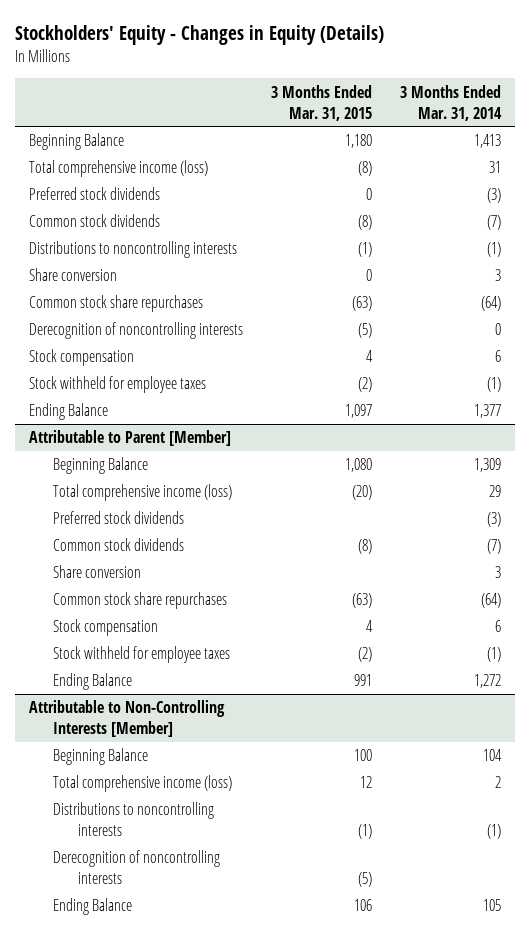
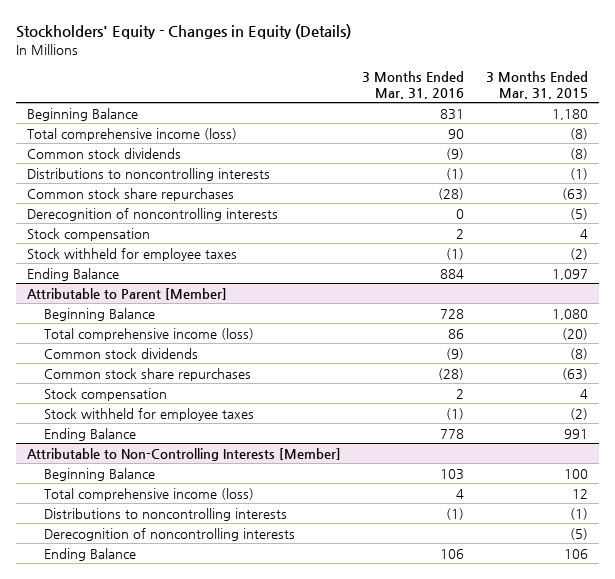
[399,84,502,121] 3 Months Ended Mar. 31, 2014 -> none
none -> [362,71,465,100] 3 Months Ended Mar. 31, 2016
[28,187,160,201] Preferred stock dividends -> none
[28,268,117,282] Share conversion -> none
[53,511,185,525] Preferred stock dividends -> none
[53,565,142,579] Share conversion -> none

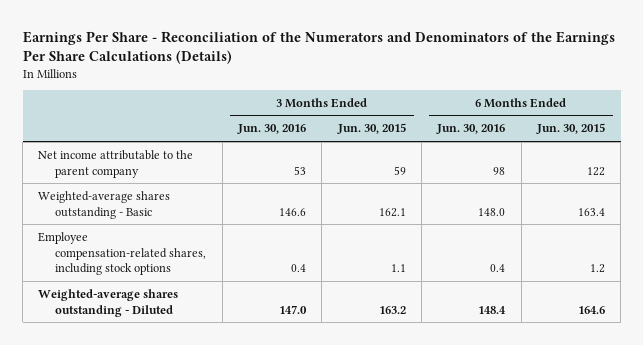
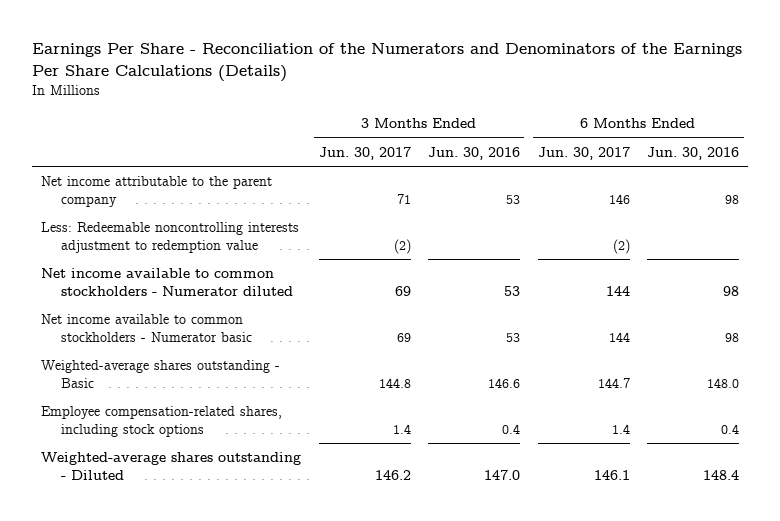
[336,123,406,135] Jun. 30, 2015 -> none
[535,123,605,135] Jun. 30, 2015 -> none
none -> [318,146,411,160] Jun. 30, 2017
none -> [537,146,630,160] Jun. 30, 2017
none -> [41,222,300,253] Less: Redeemable noncontrolling interests adjustment to redemption value
none -> [41,268,293,296] Net income available to common stockholders - Numerator diluted
none -> [41,314,252,342] Net income available to common stockholders - Numerator basic

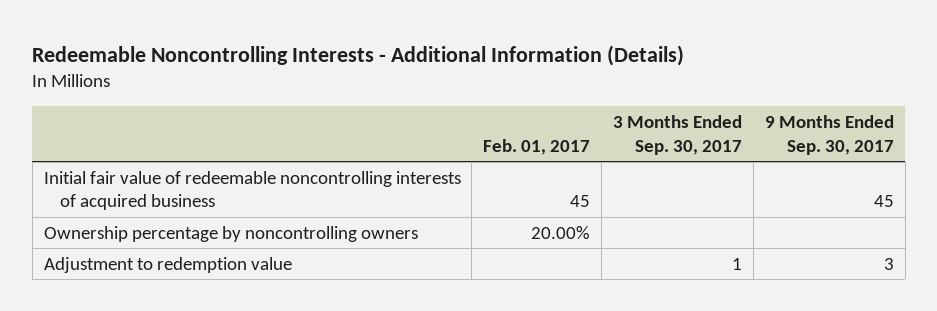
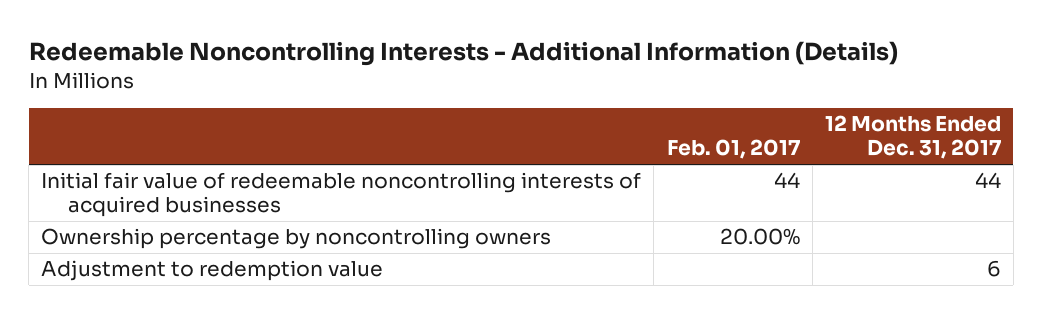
[613,115,743,155] 3 Months Ended Sep. 30, 2017 -> none
[764,115,894,155] 9 Months Ended Sep. 30, 2017 -> none
none -> [824,115,1001,160] 12 Months Ended Dec. 31, 2017
[43,170,461,211] Initial fair value of redeemable noncontrolling interests of acquired business -> [41,172,642,218] Initial fair value of redeemable noncontrolling interests of acquired businesses
[570,195,591,208] 45 -> [773,172,800,189] 44

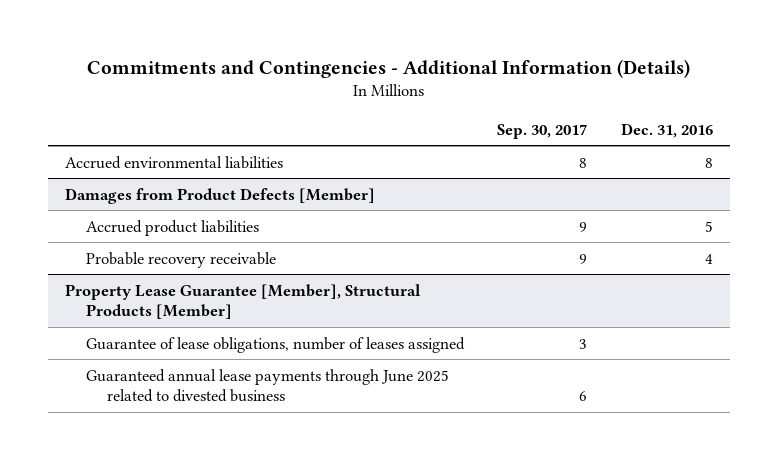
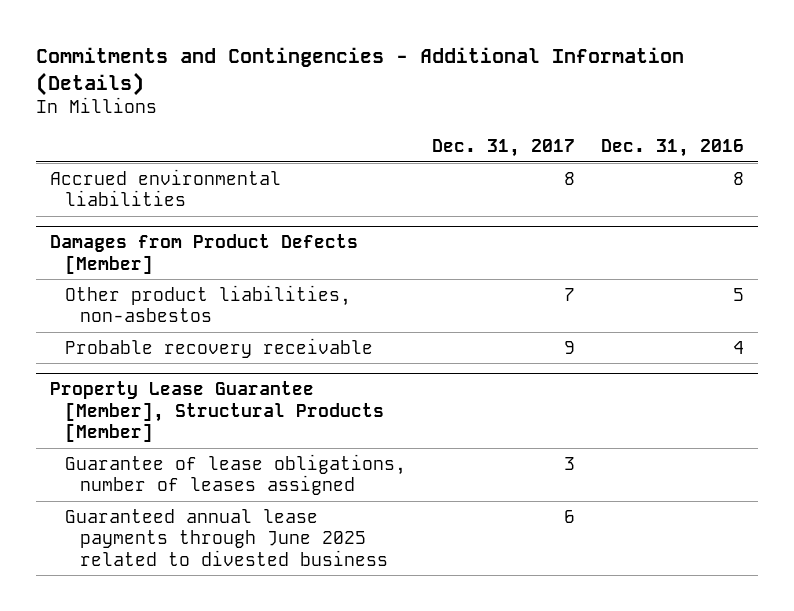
[497,123,588,139] Sep. 30, 2017 -> none
none -> [432,139,576,158] Dec. 31, 2017
[85,219,259,236] Accrued product liabilities -> [64,284,351,323] Other product liabilities, non-asbestos

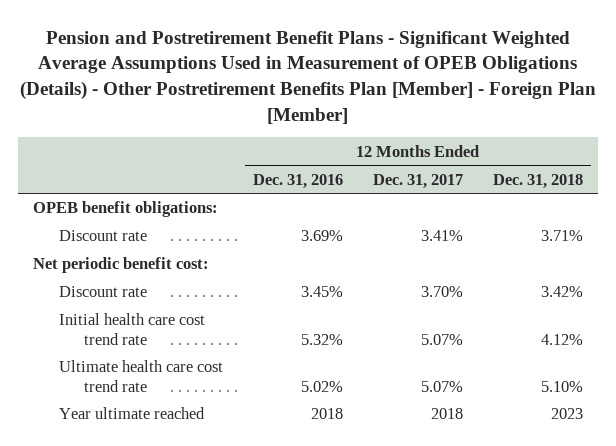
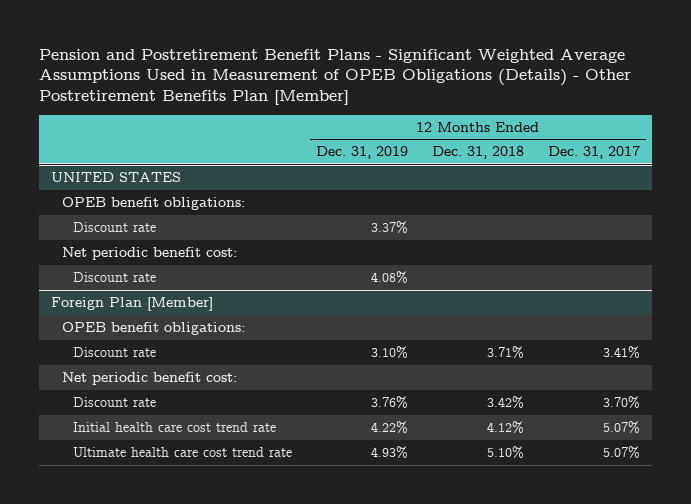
[20,30,597,124] Pension and Postretirement Benefit Plans - Significant Weighted Average Assumptions Used in Measurement of OPEB Obligations (Details) - Other Postretirement Benefits Plan [Member] - Foreign Plan [Member] -> [38,48,631,106] Pension and Postretirement Benefit Plans - Significant Weighted Average Assumptions Used in Measurement of OPEB Obligations (Details) - Other Postretirement Benefits Plan [Member]
[252,173,343,189] Dec. 31, 2016 -> none
none -> [316,146,409,160] Dec. 31, 2019
none -> [50,171,181,182] UNITED STATES
none -> [73,221,157,232] Discount rate
none -> [61,246,237,260] Net periodic benefit cost:
none -> [73,271,157,282] Discount rate
none -> [50,296,213,311] Foreign Plan [Member]
none -> [61,321,245,335] OPEB benefit obligations:
[58,407,205,420] Year ultimate reached -> none

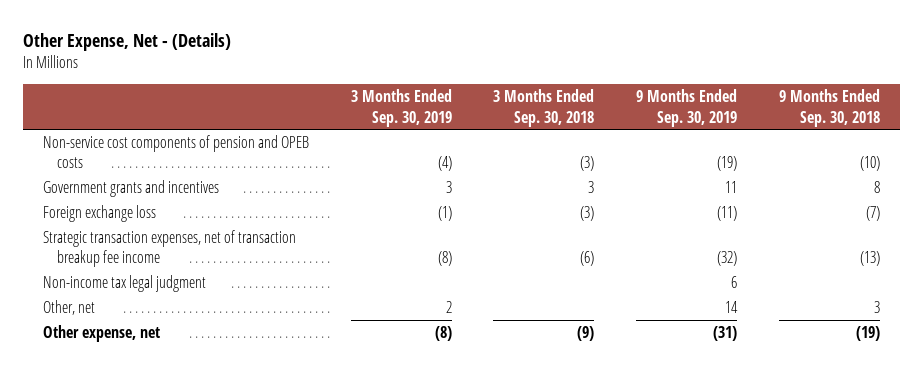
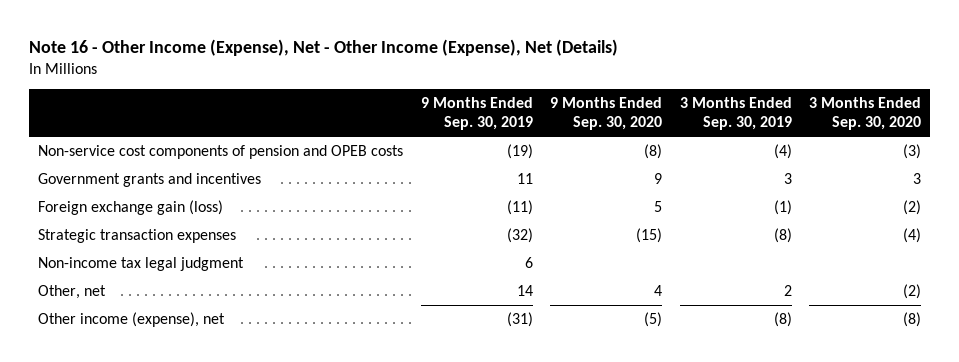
[22,33,231,52] Other Expense, Net - (Details) -> [29,39,619,57] Note 16 - Other Income (Expense), Net - Other Income (Expense), Net (Details)
[493,89,595,127] 3 Months Ended Sep. 30, 2018 -> none
[778,89,880,127] 9 Months Ended Sep. 30, 2018 -> none
none -> [550,96,663,131] 9 Months Ended Sep. 30, 2020
none -> [809,96,922,131] 3 Months Ended Sep. 30, 2020
[43,204,157,222] Foreign exchange loss -> [38,199,224,215] Foreign exchange gain (loss)
[43,229,297,268] Strategic transaction expenses, net of transaction breakup fee income -> [38,228,237,243] Strategic transaction expenses
[43,324,161,342] Other expense, net -> [38,311,226,327] Other income (expense), net

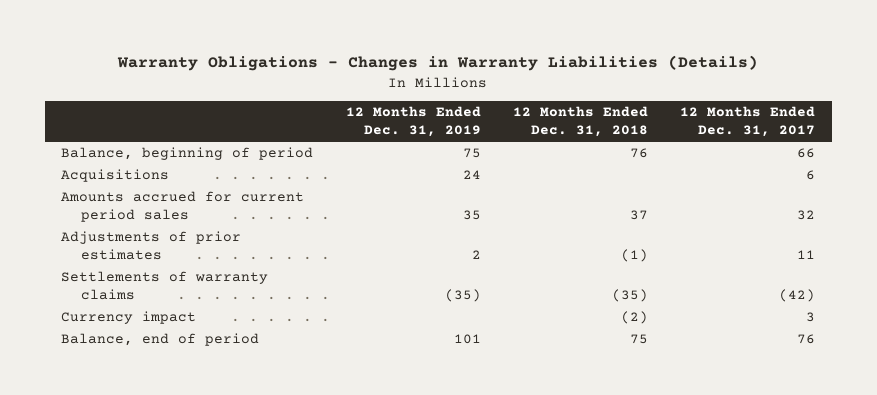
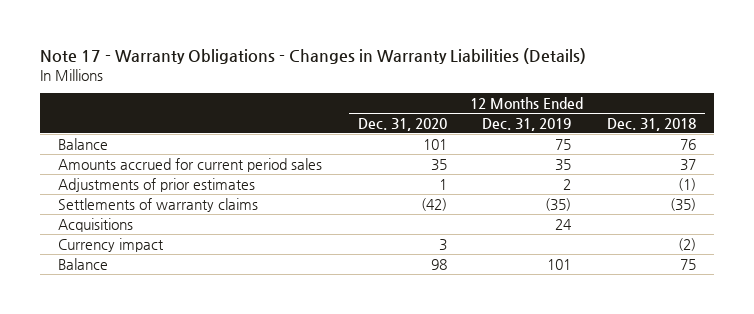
[117,55,759,72] Warranty Obligations - Changes in Warranty Liabilities (Details) -> [40,48,587,65] Note 17 - Warranty Obligations - Changes in Warranty Liabilities (Details)
[680,106,816,138] 12 Months Ended Dec. 31, 2017 -> none
none -> [357,117,447,131] Dec. 31, 2020
[61,147,314,161] Balance, beginning of period -> [58,137,109,150] Balance
[61,169,170,183] Acquisitions -> [58,217,134,232] Acquisitions
[61,333,260,347] Balance, end of period -> [58,257,109,270] Balance

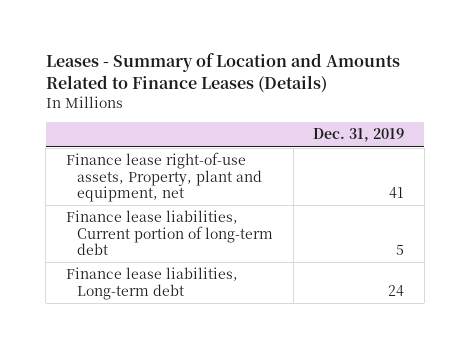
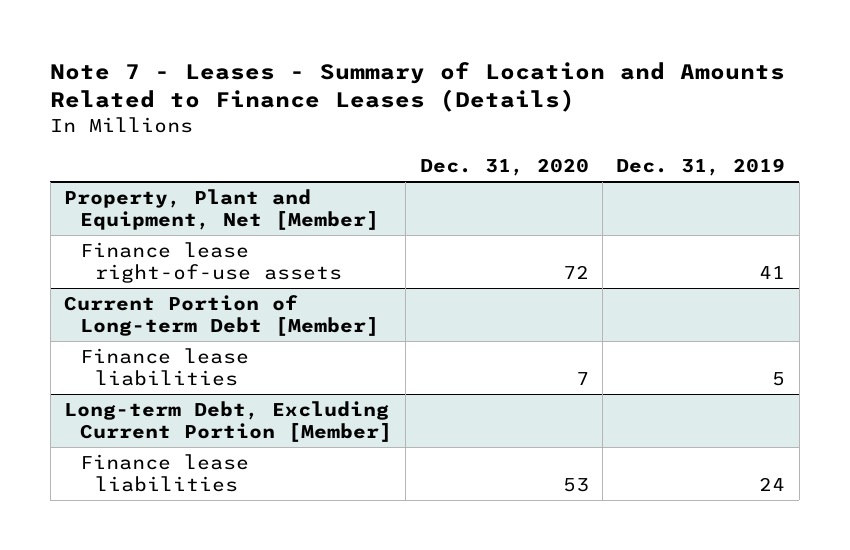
[45,53,400,94] Leases - Summary of Location and Amounts Related to Finance Leases (Details) -> [50,61,786,113] Note 7 - Leases - Summary of Location and Amounts Related to Finance Leases (Details)
none -> [419,158,589,177] Dec. 31, 2020
none -> [64,188,379,231] Property, Plant and Equipment, Net [Member]
[65,152,263,203] Finance lease right-of-use assets, Property, plant and equipment, net -> [79,241,343,284] Finance lease right-of-use assets
none -> [64,294,379,337] Current Portion of Long-term Debt [Member]
[65,210,274,256] Finance lease liabilities, Current portion of long-term debt -> [79,347,249,387] Finance lease liabilities
none -> [64,400,392,443] Long-term Debt, Excluding Current Portion [Member]
[65,267,238,300] Finance lease liabilities, Long-term debt -> [79,453,249,493] Finance lease liabilities

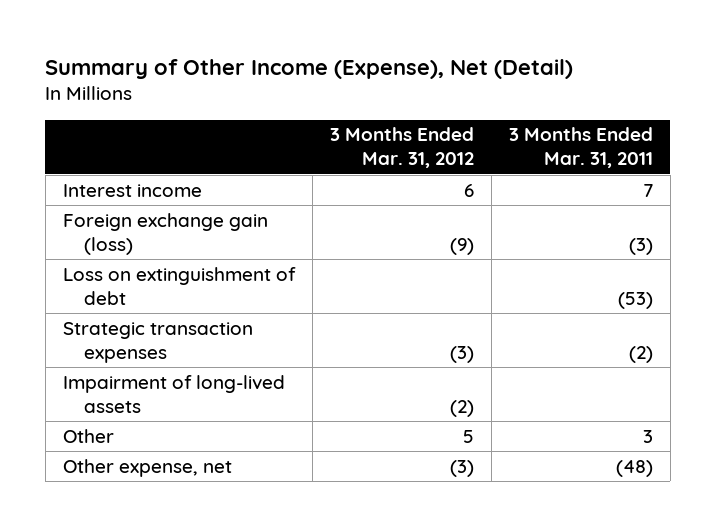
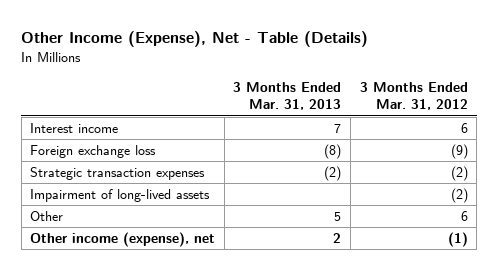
[45,58,574,79] Summary of Other Income (Expense), Net (Detail) -> [21,31,369,48] Other Income (Expense), Net - Table (Details)
[508,127,653,169] 3 Months Ended Mar. 31, 2011 -> none
none -> [233,82,342,111] 3 Months Ended Mar. 31, 2013
[62,266,296,305] Loss on extinguishment of debt -> none
[62,212,268,255] Foreign exchange gain (loss) -> [30,144,157,158] Foreign exchange loss
[449,345,474,363] (3) -> [450,165,468,181] (2)
[462,429,474,443] 5 -> [460,210,468,221] 6
[62,458,232,477] Other expense, net -> [30,231,216,247] Other income (expense), net
[449,459,474,477] (3) -> [447,231,468,247] (1)

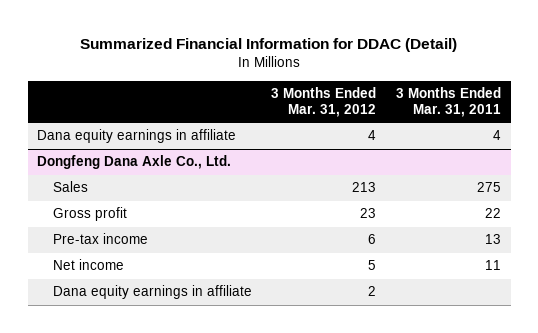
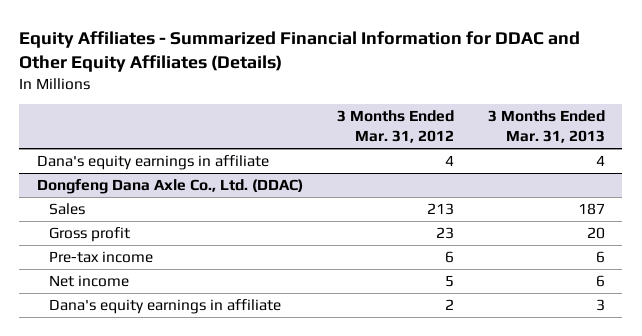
[80,37,458,52] Summarized Financial Information for DDAC (Detail) -> [19,30,581,72] Equity Affiliates - Summarized Financial Information for DDAC and Other Equity Affiliates (Details)
[395,87,501,118] 3 Months Ended Mar. 31, 2011 -> none
none -> [488,110,606,144] 3 Months Ended Mar. 31, 2013
[37,129,237,144] Dana equity earnings in affiliate -> [36,154,269,170] Dana's equity earnings in affiliate
[37,155,232,170] Dongfeng Dana Axle Co., Ltd. -> [36,178,303,194] Dongfeng Dana Axle Co., Ltd. (DDAC)
[52,285,252,300] Dana equity earnings in affiliate -> [49,298,282,314] Dana's equity earnings in affiliate

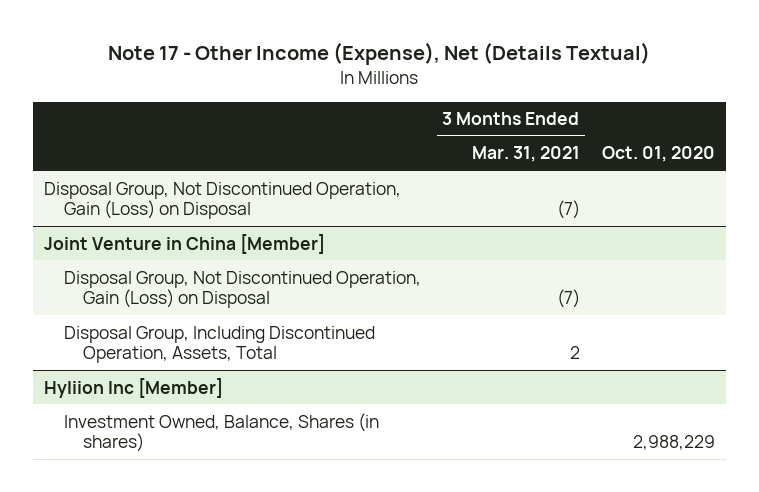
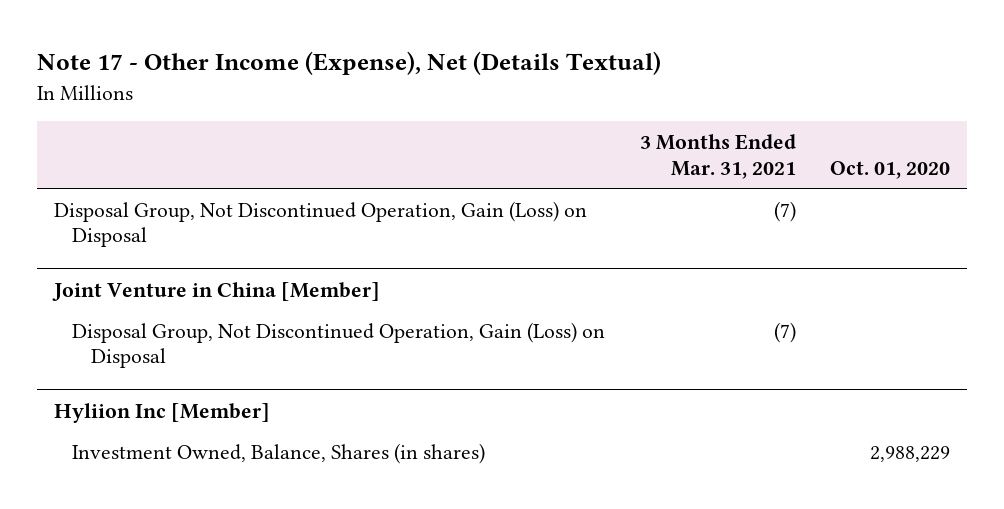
[63,325,375,363] Disposal Group, Including Discontinued Operation, Assets, Total -> none

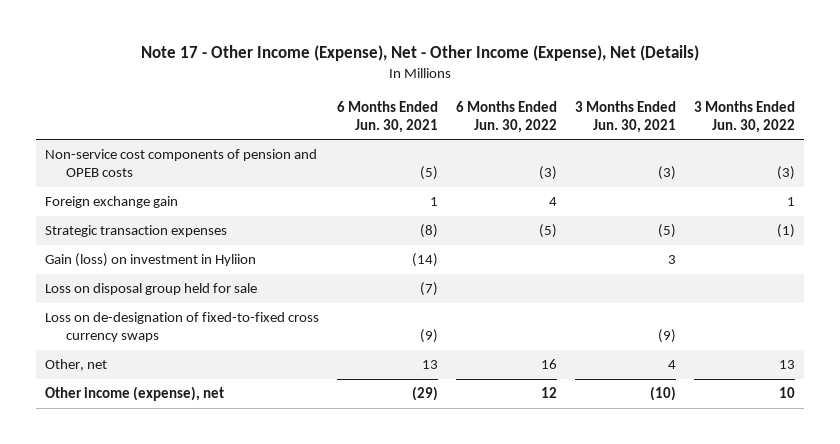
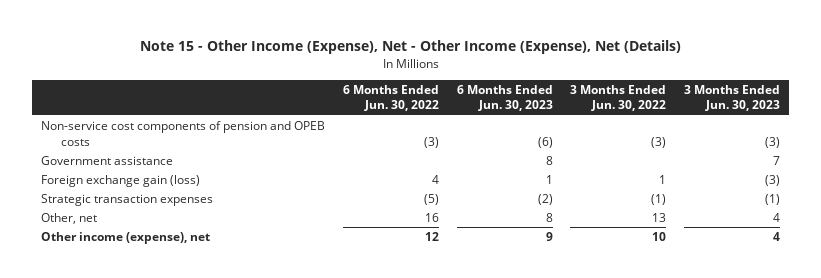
[140,45,699,62] Note 17 - Other Income (Expense), Net - Other Income (Expense), Net (Details) -> [139,40,681,55] Note 15 - Other Income (Expense), Net - Other Income (Expense), Net (Details)
[336,100,438,133] 6 Months Ended Jun. 30, 2021 -> none
[575,100,677,133] 3 Months Ended Jun. 30, 2021 -> none
none -> [456,84,553,112] 6 Months Ended Jun. 30, 2023
none -> [683,84,780,112] 3 Months Ended Jun. 30, 2023
none -> [41,156,174,166] Government assistance
[44,196,178,209] Foreign exchange gain -> [41,175,201,188] Foreign exchange gain (loss)
[44,253,256,268] Gain (loss) on investment in Hyliion -> none
[44,283,257,296] Loss on disposal group held for sale -> none
[44,312,319,343] Loss on de-designation of fixed-to-fixed cross currency swaps -> none

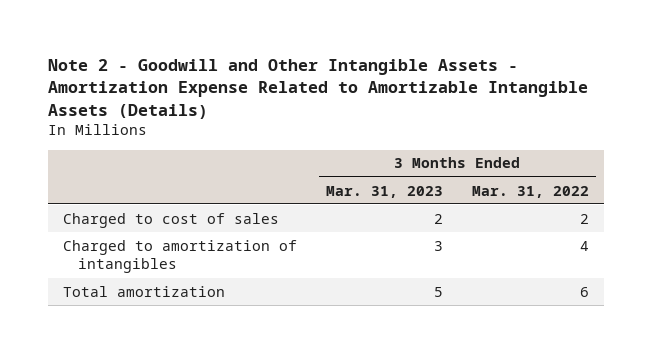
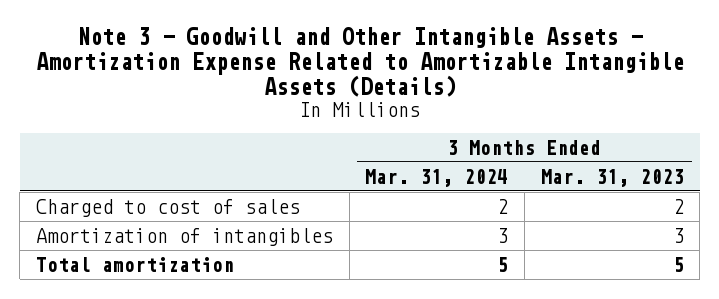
[48,58,589,119] Note 2 - Goodwill and Other Intangible Assets - Amortization Expense Related to Amortizable Intangible Assets (Details) -> [35,26,684,98] Note 3 - Goodwill and Other Intangible Assets - Amortization Expense Related to Amortizable Intangible Assets (Details)
[472,185,590,198] Mar. 31, 2022 -> none
none -> [365,168,509,187] Mar. 31, 2024
[62,239,297,274] Charged to amortization of intangibles -> [35,227,333,246] Amortization of intangibles

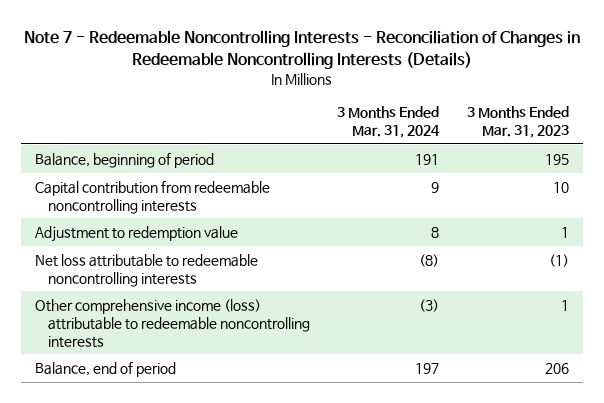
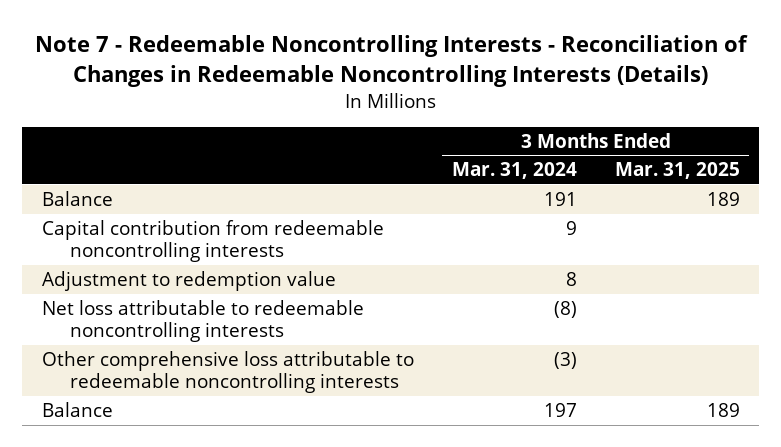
[466,106,569,139] 3 Months Ended Mar. 31, 2023 -> none
none -> [614,162,740,180] Mar. 31, 2025
[35,151,215,168] Balance, beginning of period -> [41,191,113,207] Balance
[35,298,310,348] Other comprehensive income (loss) attributable to redeemable noncontrolling interests -> [41,351,414,394] Other comprehensive loss attributable to redeemable noncontrolling interests
[35,360,177,377] Balance, end of period -> [41,402,113,418] Balance

